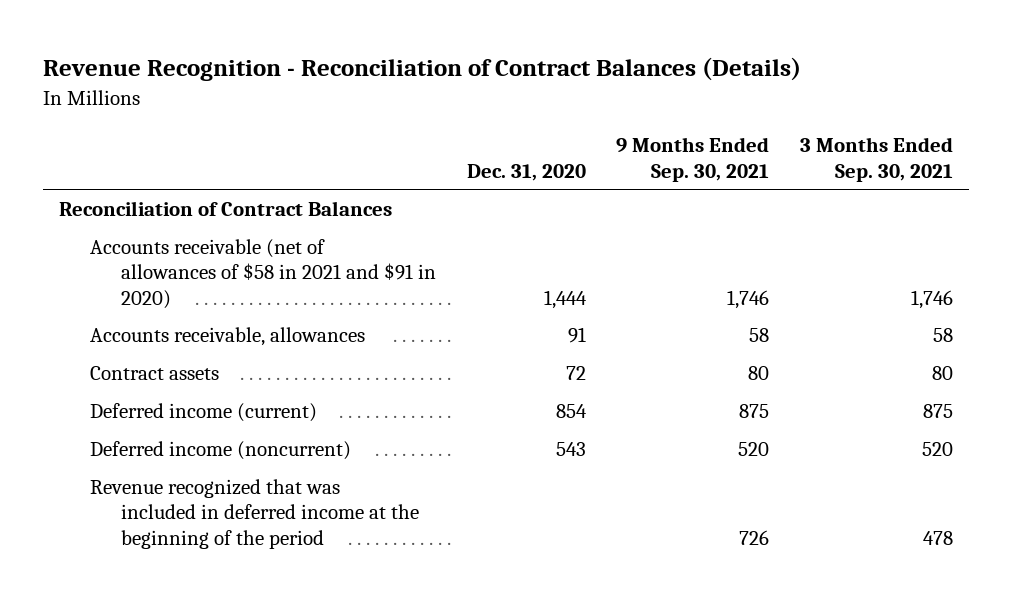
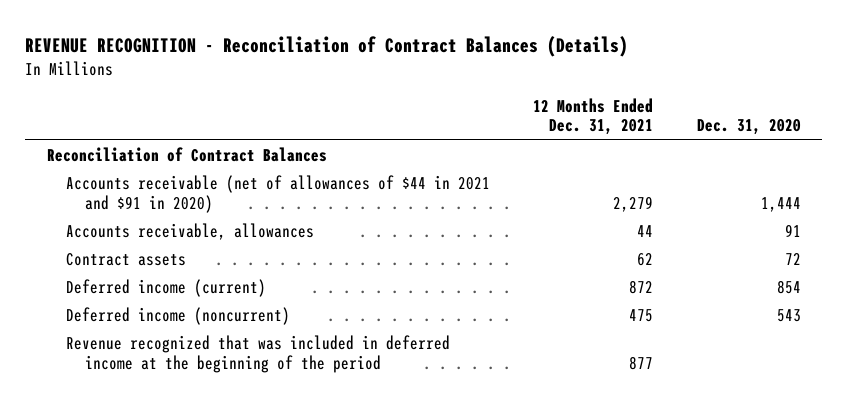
[43,57,802,82] Revenue Recognition - Reconciliation of Contract Balances (Details) -> [25,35,629,57] REVENUE RECOGNITION - Reconciliation of Contract Balances (Details)
[616,137,770,182] 9 Months Ended Sep. 30, 2021 -> none
[800,137,954,182] 3 Months Ended Sep. 30, 2021 -> none
none -> [533,97,654,136] 12 Months Ended Dec. 31, 2021
[89,239,436,309] Accounts receivable (net of allowances of $58 in 2021 and $91 in 2020) -> [65,175,490,213] Accounts receivable (net of allowances of $44 in 2021 and $91 in 2020)

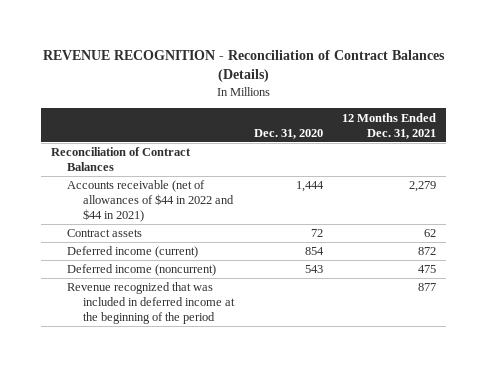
[65,223,314,241] Accounts receivable, allowances -> none
[65,175,490,213] Accounts receivable (net of allowances of $44 in 2021 and $91 in 2020) -> [66,180,234,223] Accounts receivable (net of allowances of $44 in 2022 and $44 in 2021)

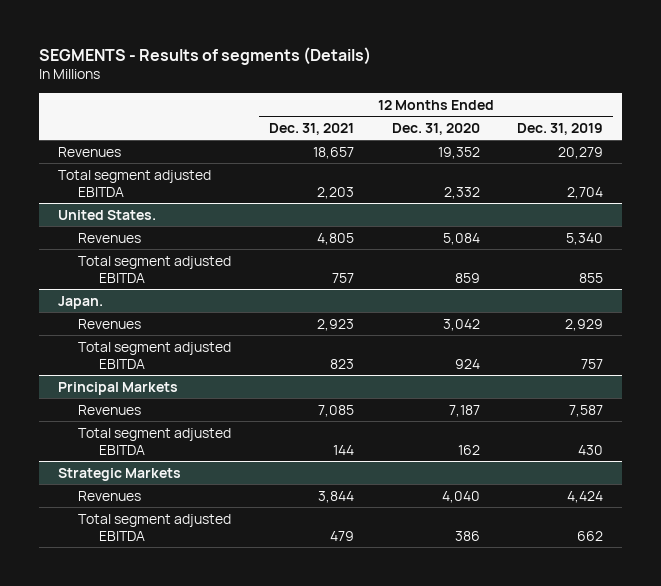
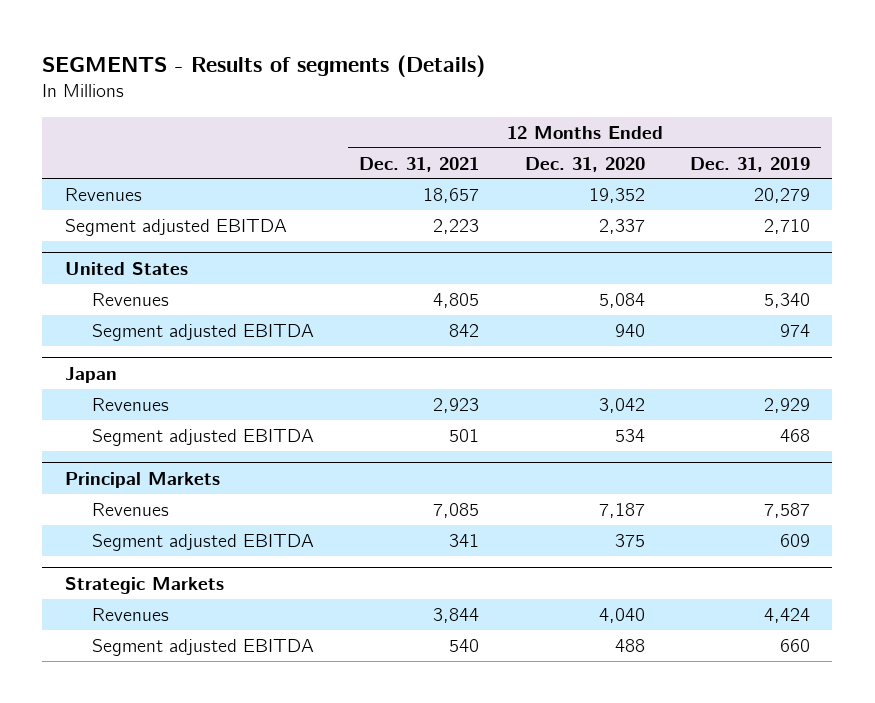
[57,169,211,197] Total segment adjusted EBITDA -> [64,219,287,237] Segment adjusted EBITDA
[316,186,354,199] 2,203 -> [433,219,480,235] 2,223
[443,186,480,199] 2,332 -> [598,219,645,235] 2,337
[567,186,604,199] 2,704 -> [763,219,810,235] 2,710
[57,209,156,220] United States. -> [64,262,188,276] United States
[78,255,232,283] Total segment adjusted EBITDA -> [92,324,315,342] Segment adjusted EBITDA
[331,272,354,283] 757 -> [449,324,480,338] 842
[454,272,480,283] 859 -> [614,324,645,338] 940
[579,272,604,283] 855 -> [779,324,810,338] 974
[57,295,103,309] Japan. -> [64,367,117,384] Japan
[78,341,232,369] Total segment adjusted EBITDA -> [92,429,315,447] Segment adjusted EBITDA
[329,358,354,369] 823 -> [449,429,480,443] 501
[454,358,480,369] 924 -> [614,429,645,443] 534
[581,358,604,369] 757 -> [779,429,810,443] 468
[78,427,232,455] Total segment adjusted EBITDA -> [92,534,315,552] Segment adjusted EBITDA
[332,444,354,455] 144 -> [449,534,480,548] 341
[457,444,480,455] 162 -> [614,534,645,548] 375
[578,444,604,455] 430 -> [779,534,810,548] 609
[78,513,232,541] Total segment adjusted EBITDA -> [92,639,315,657] Segment adjusted EBITDA
[329,530,354,541] 479 -> [449,639,480,653] 540
[454,530,480,541] 386 -> [614,639,645,653] 488
[577,530,604,541] 662 -> [779,639,810,653] 660

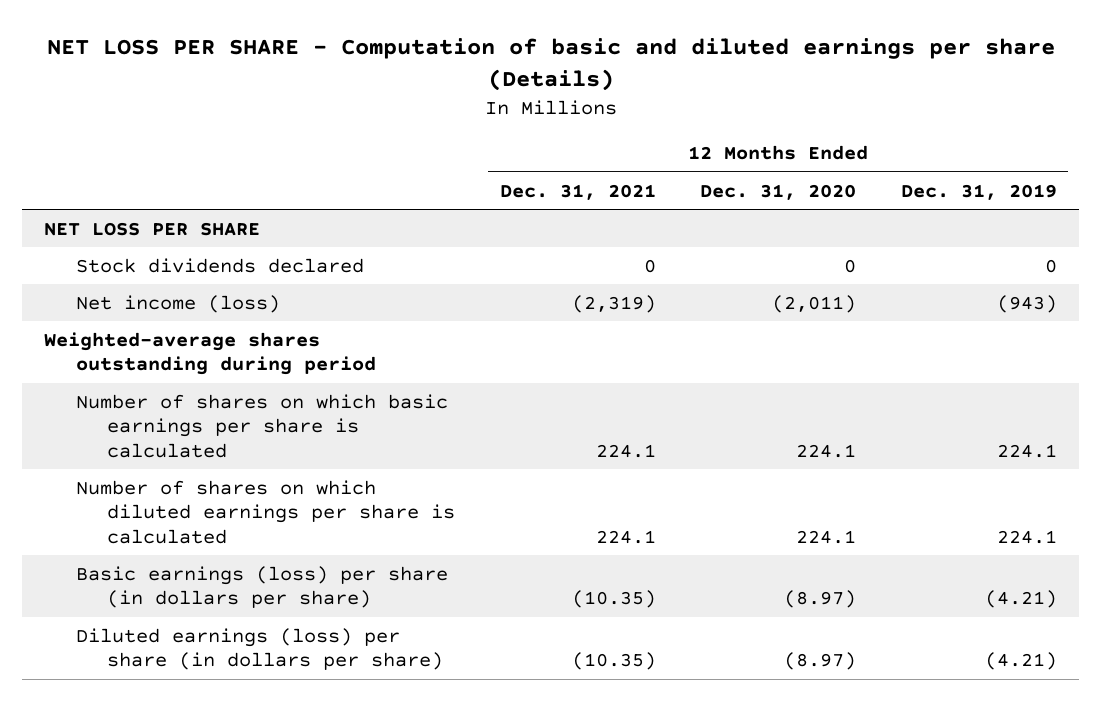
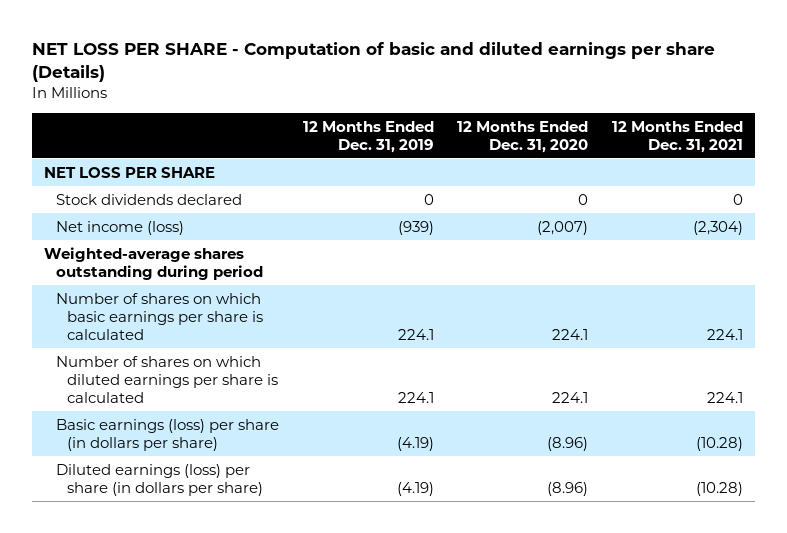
[571,294,656,313] (2,319) -> [693,220,744,235] (2,304)
[772,294,857,313] (2,011) -> [537,220,589,235] (2,007)
[996,294,1057,313] (943) -> [397,220,434,235] (939)
[571,590,656,609] (10.35) -> [696,436,744,451] (10.28)
[784,590,857,609] (8.97) -> [547,436,589,451] (8.96)
[984,590,1057,609] (4.21) -> [396,436,434,451] (4.19)
[571,652,656,671] (10.35) -> [696,481,744,496] (10.28)
[784,652,857,671] (8.97) -> [547,481,589,496] (8.96)
[984,652,1057,671] (4.21) -> [396,481,434,496] (4.19)

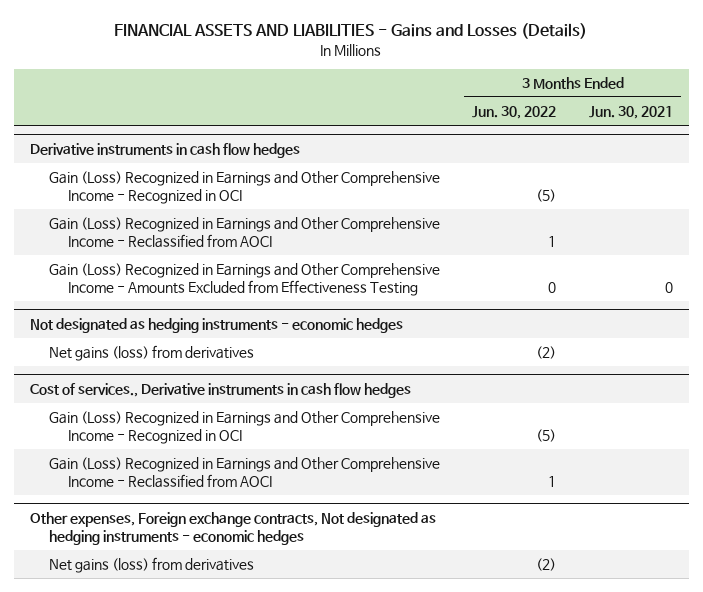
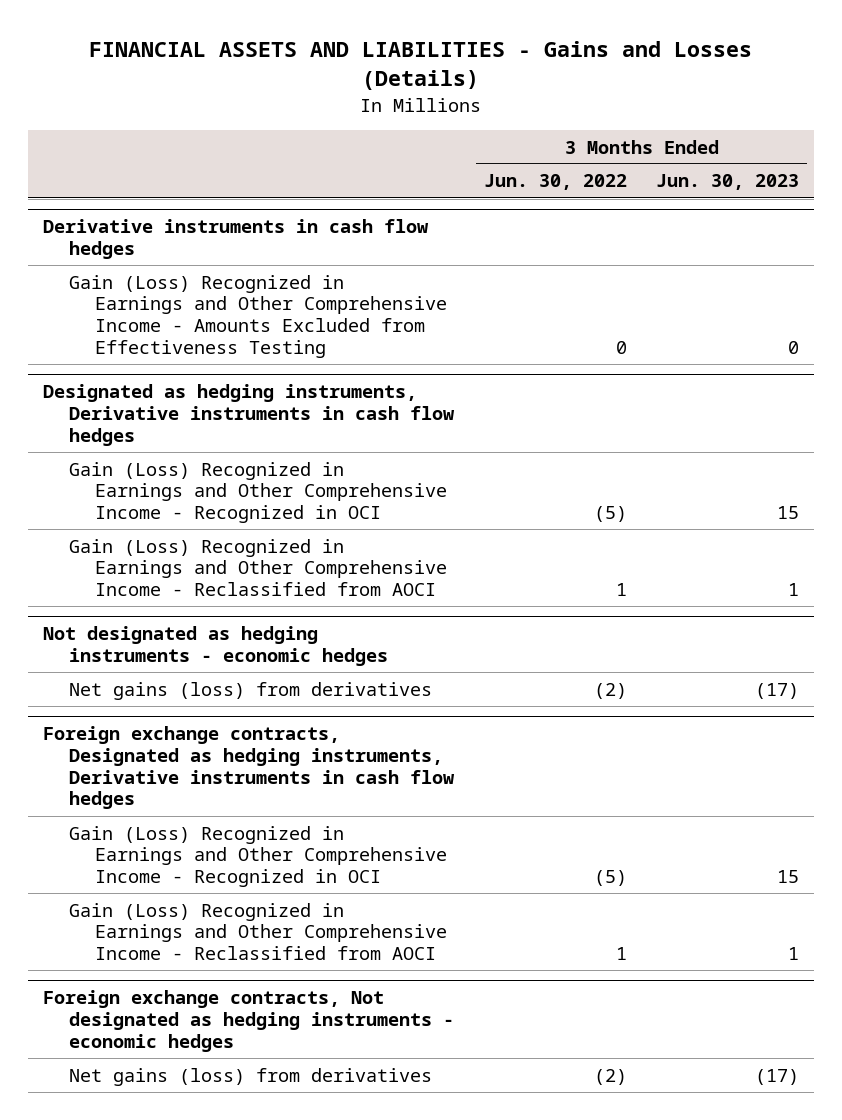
[588,106,673,120] Jun. 30, 2021 -> none
none -> [656,174,800,191] Jun. 30, 2023
[49,263,441,296] Gain (Loss) Recognized in Earnings and Other Comprehensive Income - Amounts Excluded from Effectiveness Testing -> [68,274,447,358] Gain (Loss) Recognized in Earnings and Other Comprehensive Income - Amounts Excluded from Effectiveness Testing
none -> [43,384,455,446] Designated as hedging instruments, Derivative instruments in cash flow hedges
[29,383,411,399] Cost of services., Derivative instruments in cash flow hedges -> none
none -> [43,726,455,810] Foreign exchange contracts, Designated as hedging instruments, Derivative instruments in cash flow hedges
[29,512,436,545] Other expenses, Foreign exchange contracts, Not designated as hedging instruments - economic hedges -> [43,990,454,1052] Foreign exchange contracts, Not designated as hedging instruments - economic hedges

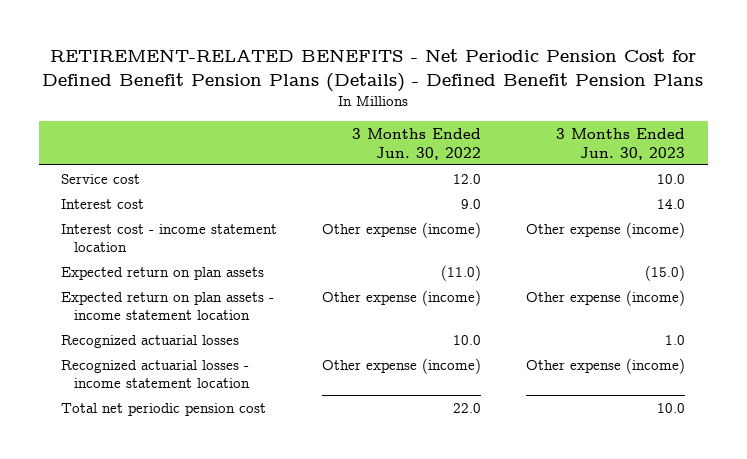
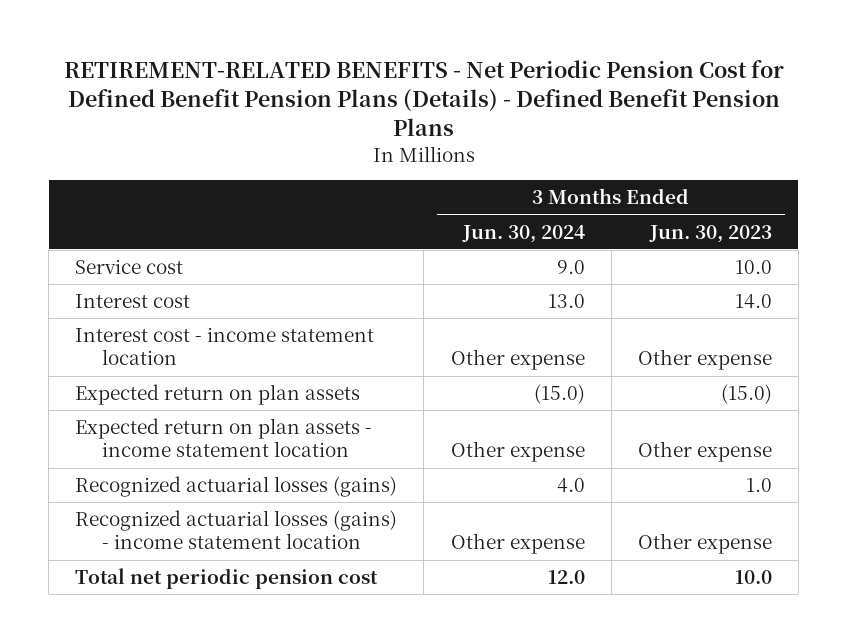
[352,128,482,160] 3 Months Ended Jun. 30, 2022 -> none
none -> [461,224,585,243] Jun. 30, 2024
[526,221,686,238] Other expense (income) -> [637,349,772,371] Other expense
[526,289,686,306] Other expense (income) -> [637,441,772,463] Other expense
[61,334,240,348] Recognized actuarial losses -> [75,475,398,497] Recognized actuarial losses (gains)
[61,359,251,389] Recognized actuarial losses - income statement location -> [75,509,398,550] Recognized actuarial losses (gains) - income statement location
[526,357,686,374] Other expense (income) -> [637,533,772,555] Other expense

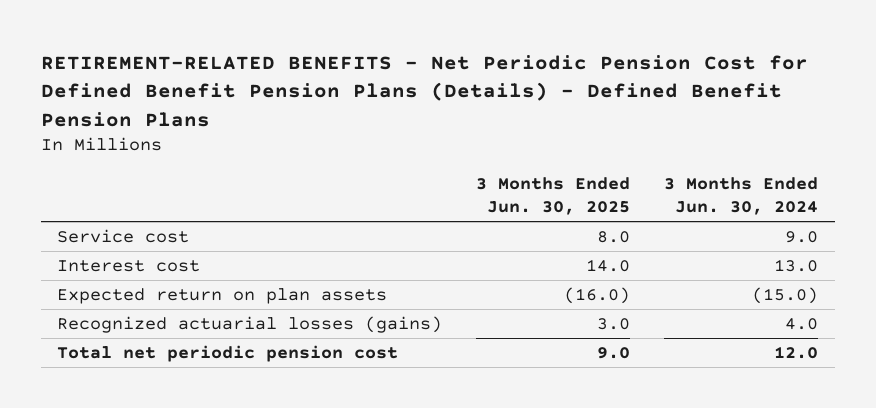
[648,224,772,243] Jun. 30, 2023 -> none
none -> [476,176,631,215] 3 Months Ended Jun. 30, 2025
[75,326,375,366] Interest cost - income statement location -> none
[75,417,373,458] Expected return on plan assets - income statement location -> none
[75,509,398,550] Recognized actuarial losses (gains) - income statement location -> none

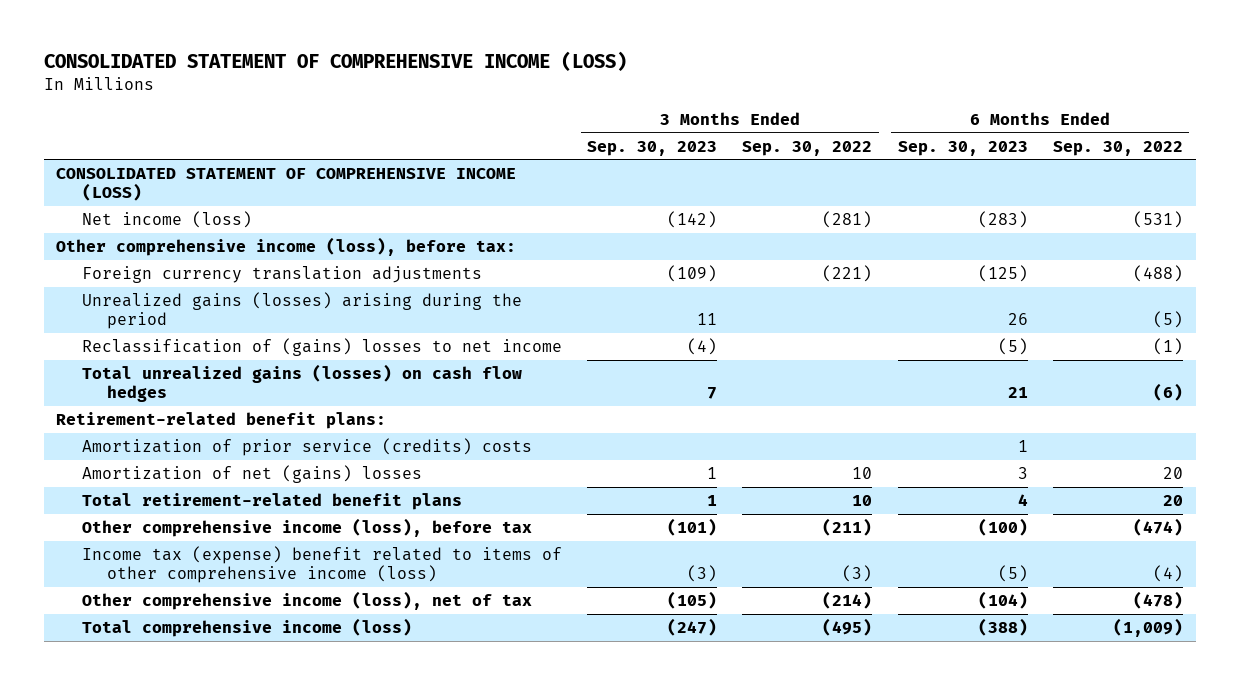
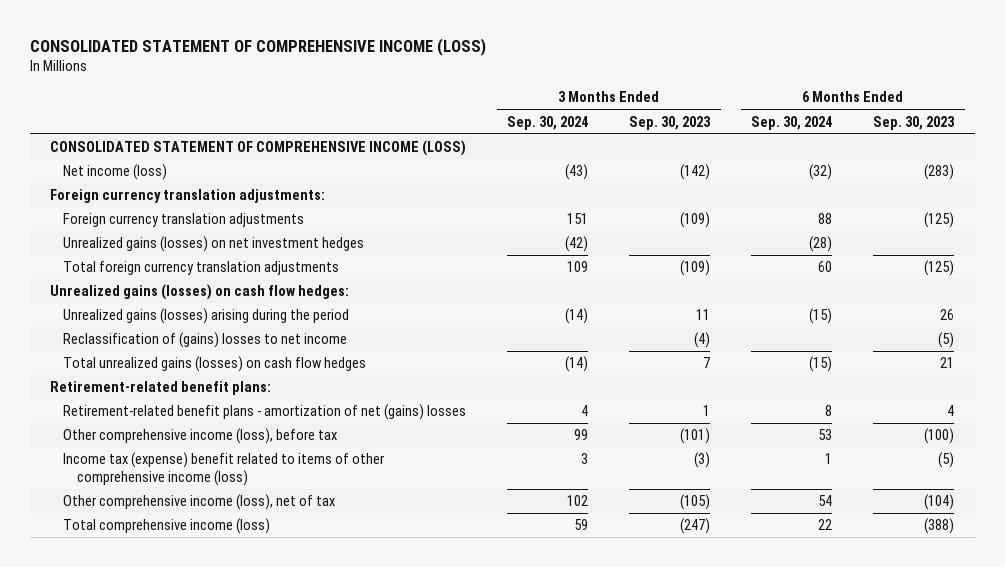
[742,140,873,156] Sep. 30, 2022 -> none
[1053,140,1184,156] Sep. 30, 2022 -> none
none -> [507,115,589,130] Sep. 30, 2024
none -> [751,115,833,130] Sep. 30, 2024
[56,236,517,256] Other comprehensive income (loss), before tax: -> none
none -> [50,189,326,204] Foreign currency translation adjustments:
none -> [63,236,365,253] Unrealized gains (losses) on net investment hedges
none -> [63,261,340,276] Total foreign currency translation adjustments
none -> [50,284,350,301] Unrealized gains (losses) on cash flow hedges:
[81,437,532,456] Amortization of prior service (credits) costs -> none
[81,464,422,483] Amortization of net (gains) losses -> none
[81,492,462,510] Total retirement-related benefit plans -> [63,404,467,421] Retirement-related benefit plans - amortization of net (gains) losses

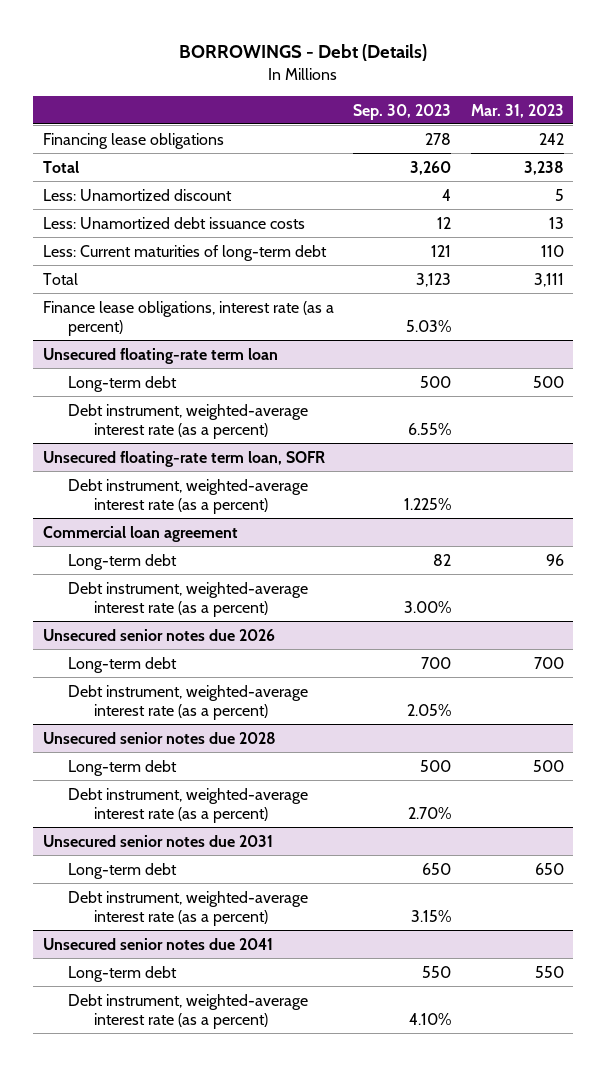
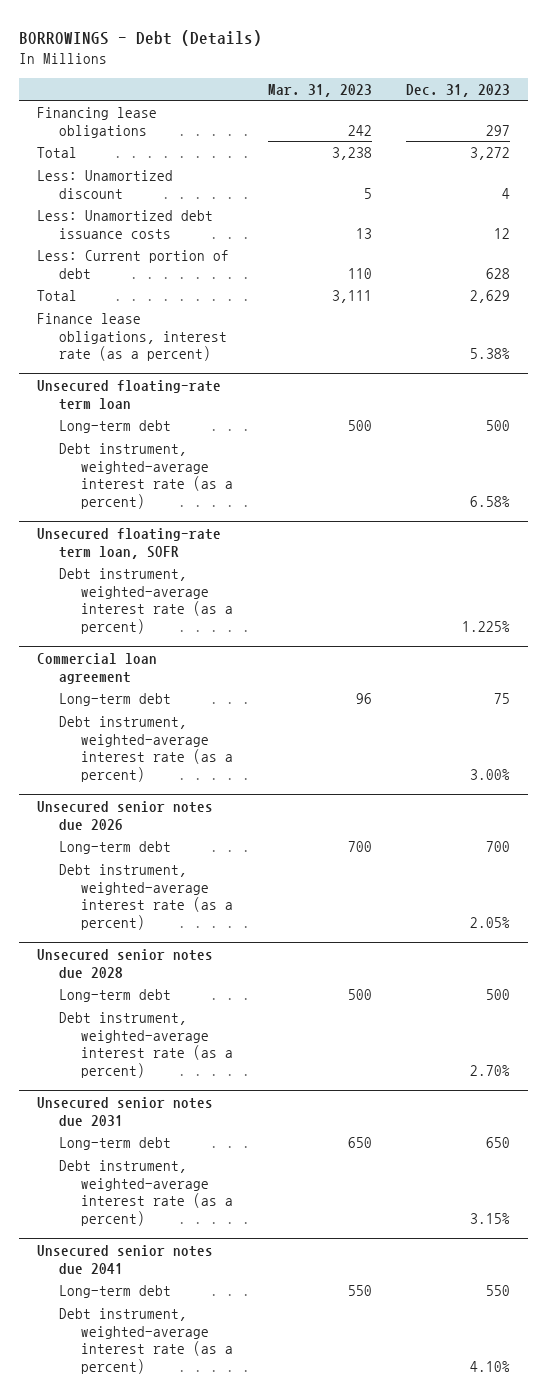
[353,103,452,120] Sep. 30, 2023 -> none
none -> [406,83,511,97] Dec. 31, 2023
[43,244,328,261] Less: Current maturities of long-term debt -> [36,250,229,279] Less: Current portion of debt

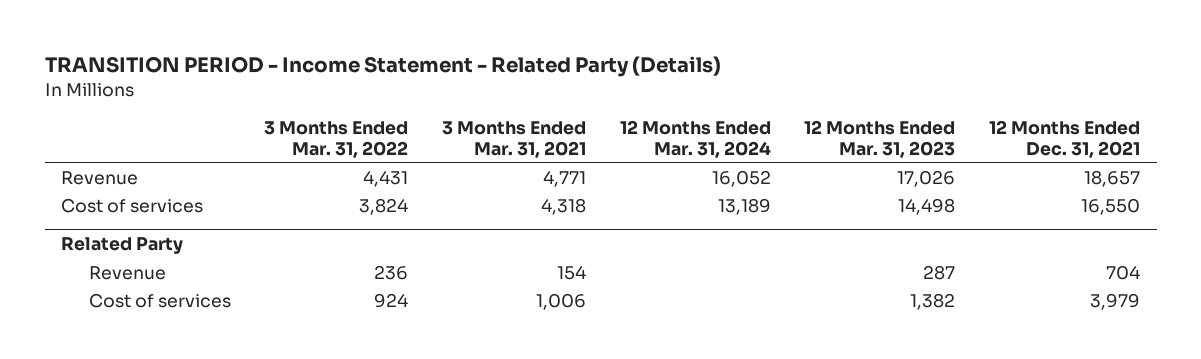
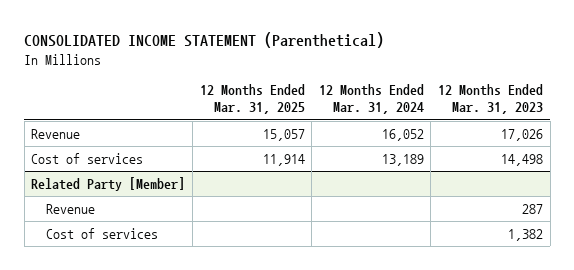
[44,55,721,77] TRANSITION PERIOD - Income Statement - Related Party (Details) -> [24,32,385,49] CONSOLIDATED INCOME STATEMENT (Parenthetical)
[264,120,409,158] 3 Months Ended Mar. 31, 2022 -> none
[441,120,586,158] 3 Months Ended Mar. 31, 2021 -> none
[988,119,1140,158] 12 Months Ended Dec. 31, 2021 -> none
none -> [199,84,305,115] 12 Months Ended Mar. 31, 2025
[61,236,184,254] Related Party -> [31,176,186,191] Related Party [Member]

